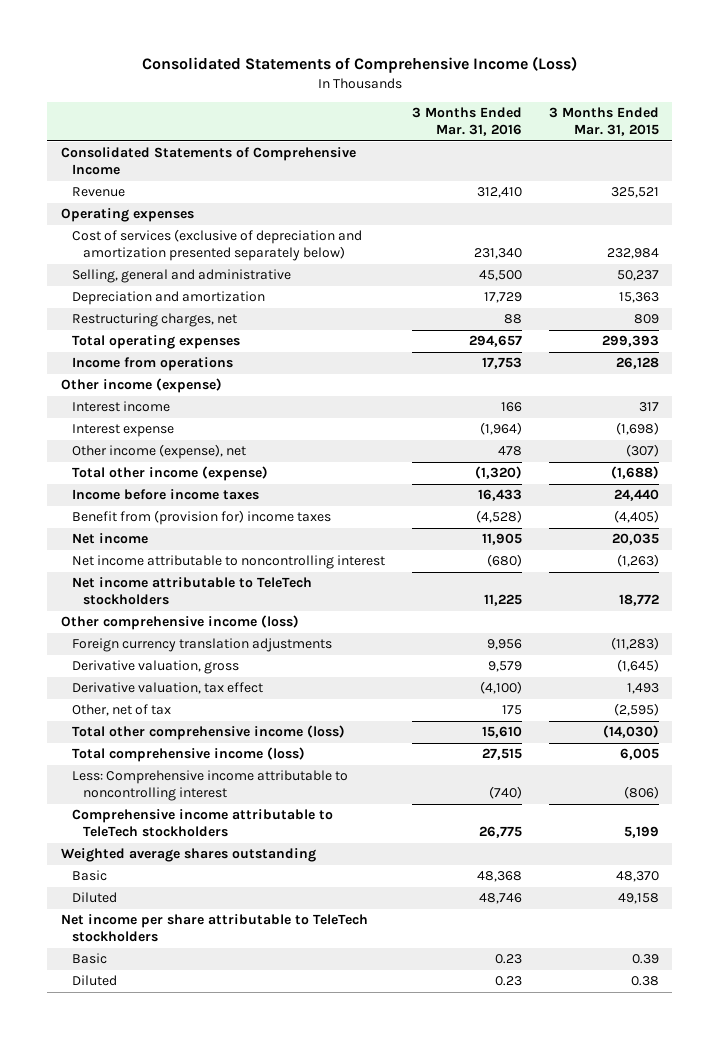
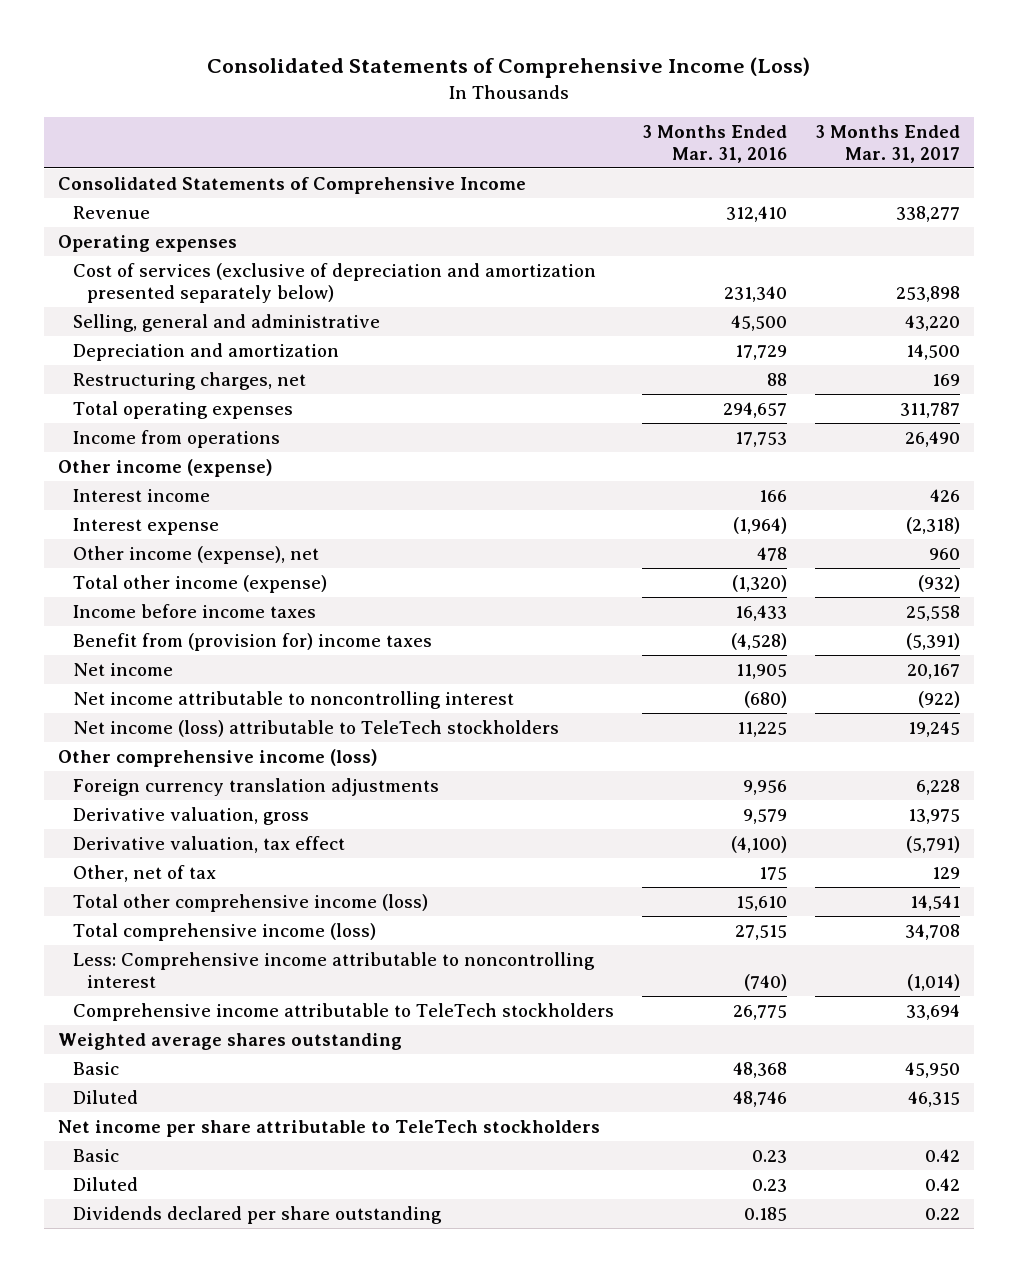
[548,106,659,137] 3 Months Ended Mar. 31, 2015 -> none
none -> [814,125,960,164] 3 Months Ended Mar. 31, 2017
[71,577,312,606] Net income attributable to TeleTech stockholders -> [72,719,559,737] Net income (loss) attributable to TeleTech stockholders
none -> [72,1205,442,1224] Dividends declared per share outstanding

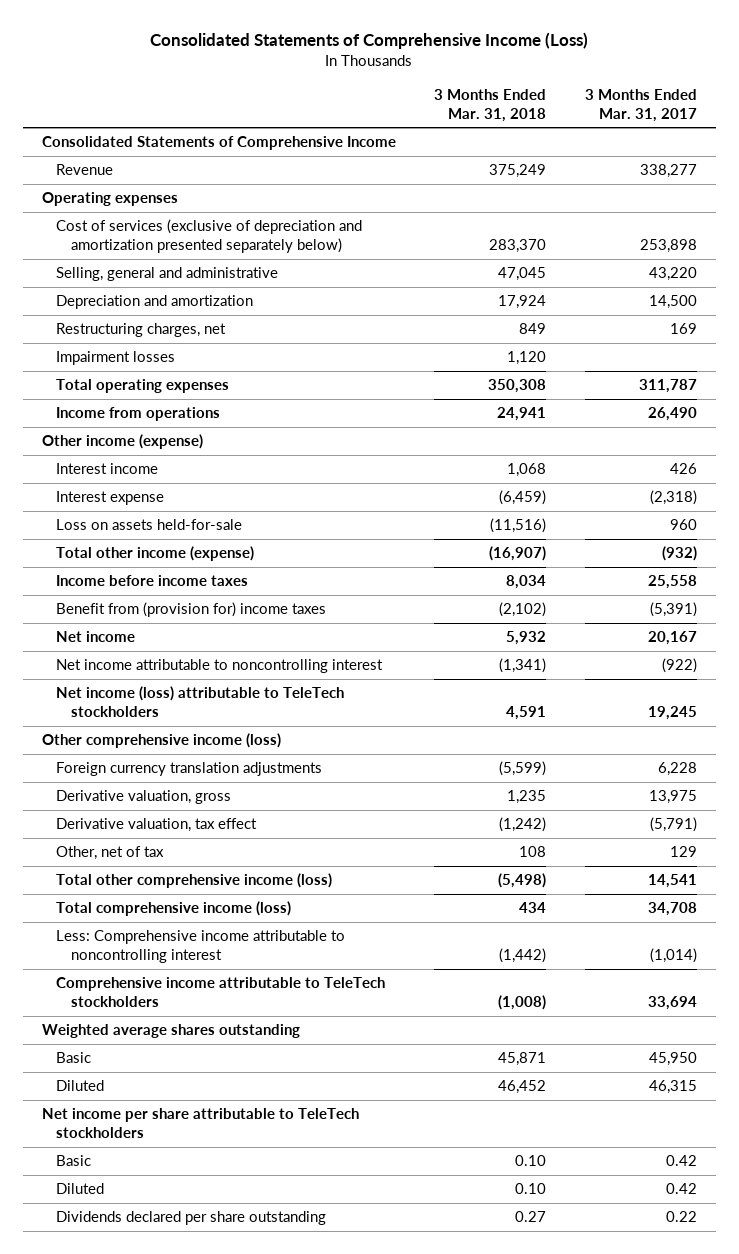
[641,125,787,164] 3 Months Ended Mar. 31, 2016 -> none
none -> [434,88,547,122] 3 Months Ended Mar. 31, 2018
none -> [56,351,176,366] Impairment losses
[72,545,319,564] Other income (expense), net -> none
none -> [56,519,243,531] Loss on assets held-for-sale

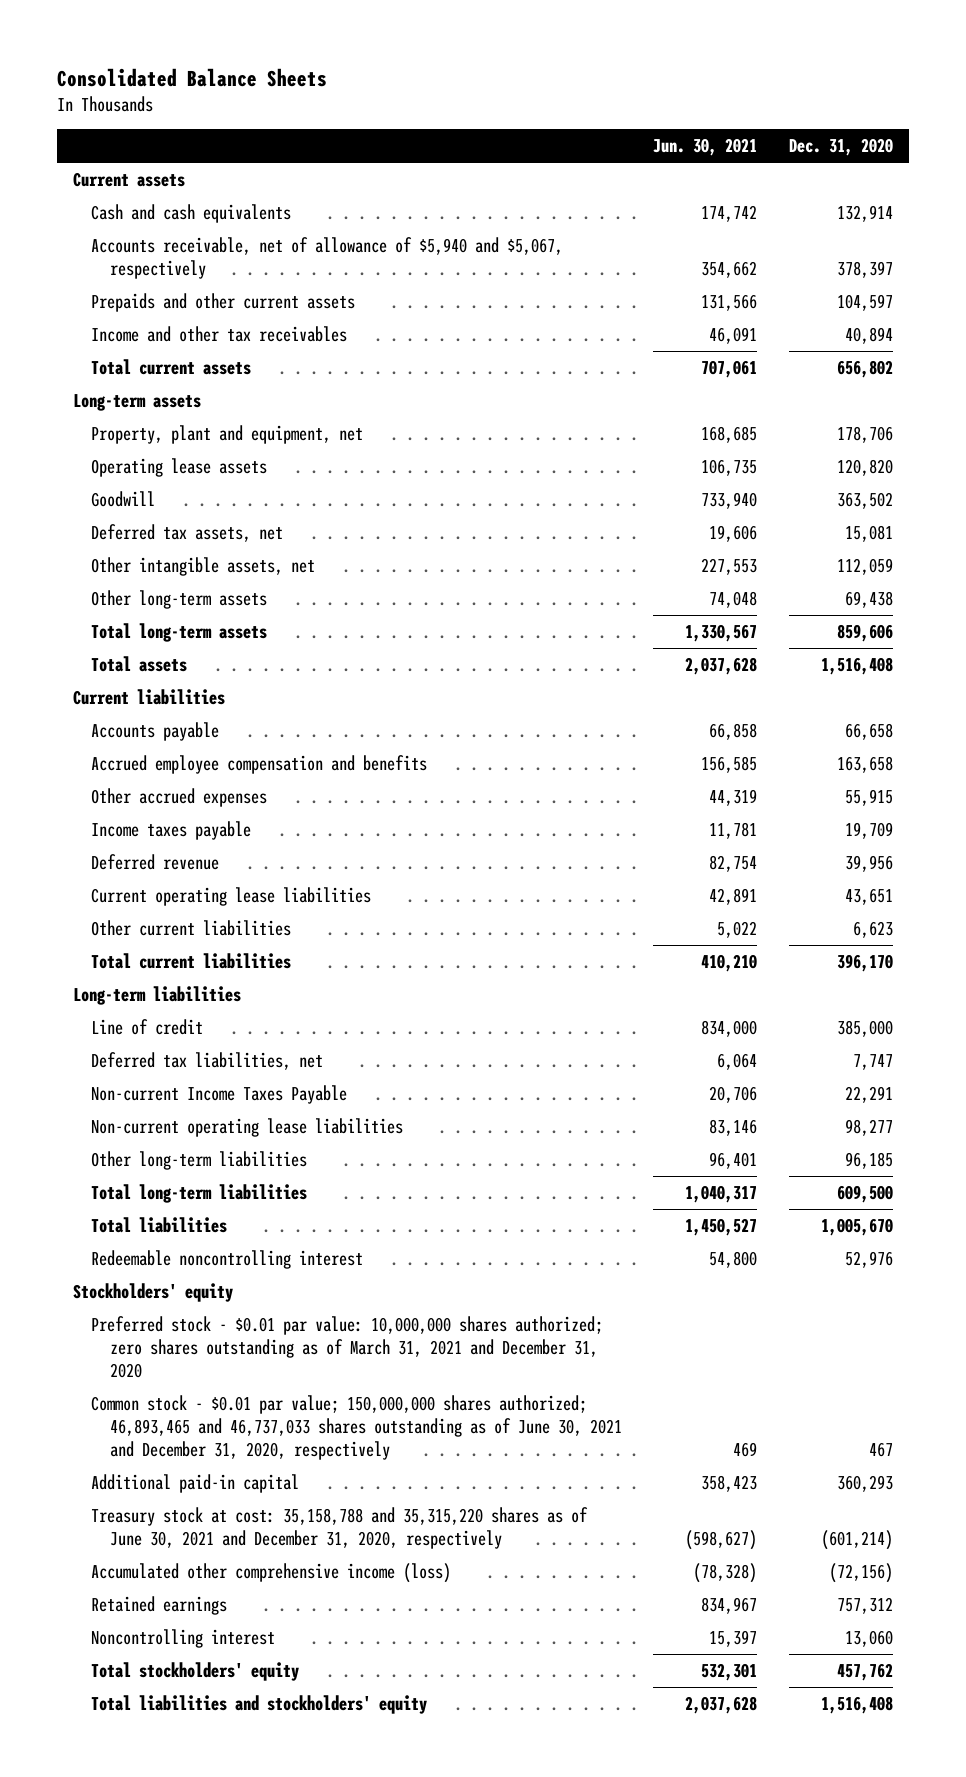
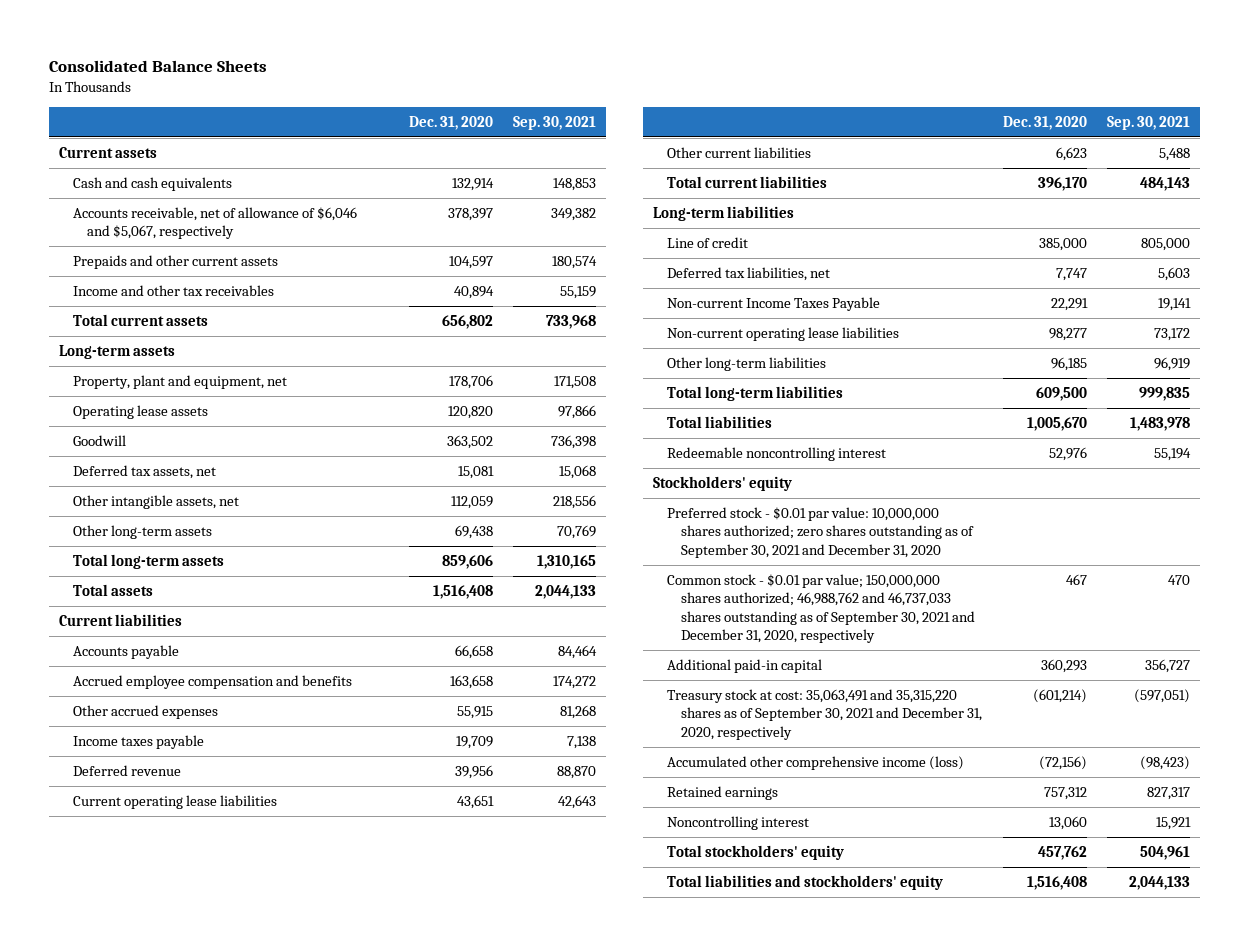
[653,138,758,157] Jun. 30, 2021 -> none
none -> [513,115,597,130] Sep. 30, 2021
[91,236,564,280] Accounts receivable, net of allowance of $5,940 and $5,067, respectively -> [73,206,358,240] Accounts receivable, net of allowance of $6,046 and $5,067, respectively
[91,1315,604,1379] Preferred stock - $0.01 par value: 10,000,000 shares authorized; zero shares outstanding as of March 31, 2021 and December 31, 2020 -> [667,506,975,558] Preferred stock - $0.01 par value: 10,000,000 shares authorized; zero shares outstanding as of September 30, 2021 and December 31, 2020
[91,1394,622,1461] Common stock - $0.01 par value; 150,000,000 shares authorized; 46,893,465 and 46,737,033 shares outstanding as of June 30, 2021 and December 31, 2020, respectively -> [667,573,976,644] Common stock - $0.01 par value; 150,000,000 shares authorized; 46,988,762 and 46,737,033 shares outstanding as of September 30, 2021 and December 31, 2020, respectively
[91,1506,589,1550] Treasury stock at cost: 35,158,788 and 35,315,220 shares as of June 30, 2021 and December 31, 2020, respectively -> [667,688,983,740] Treasury stock at cost: 35,063,491 and 35,315,220 shares as of September 30, 2021 and December 31, 2020, respectively

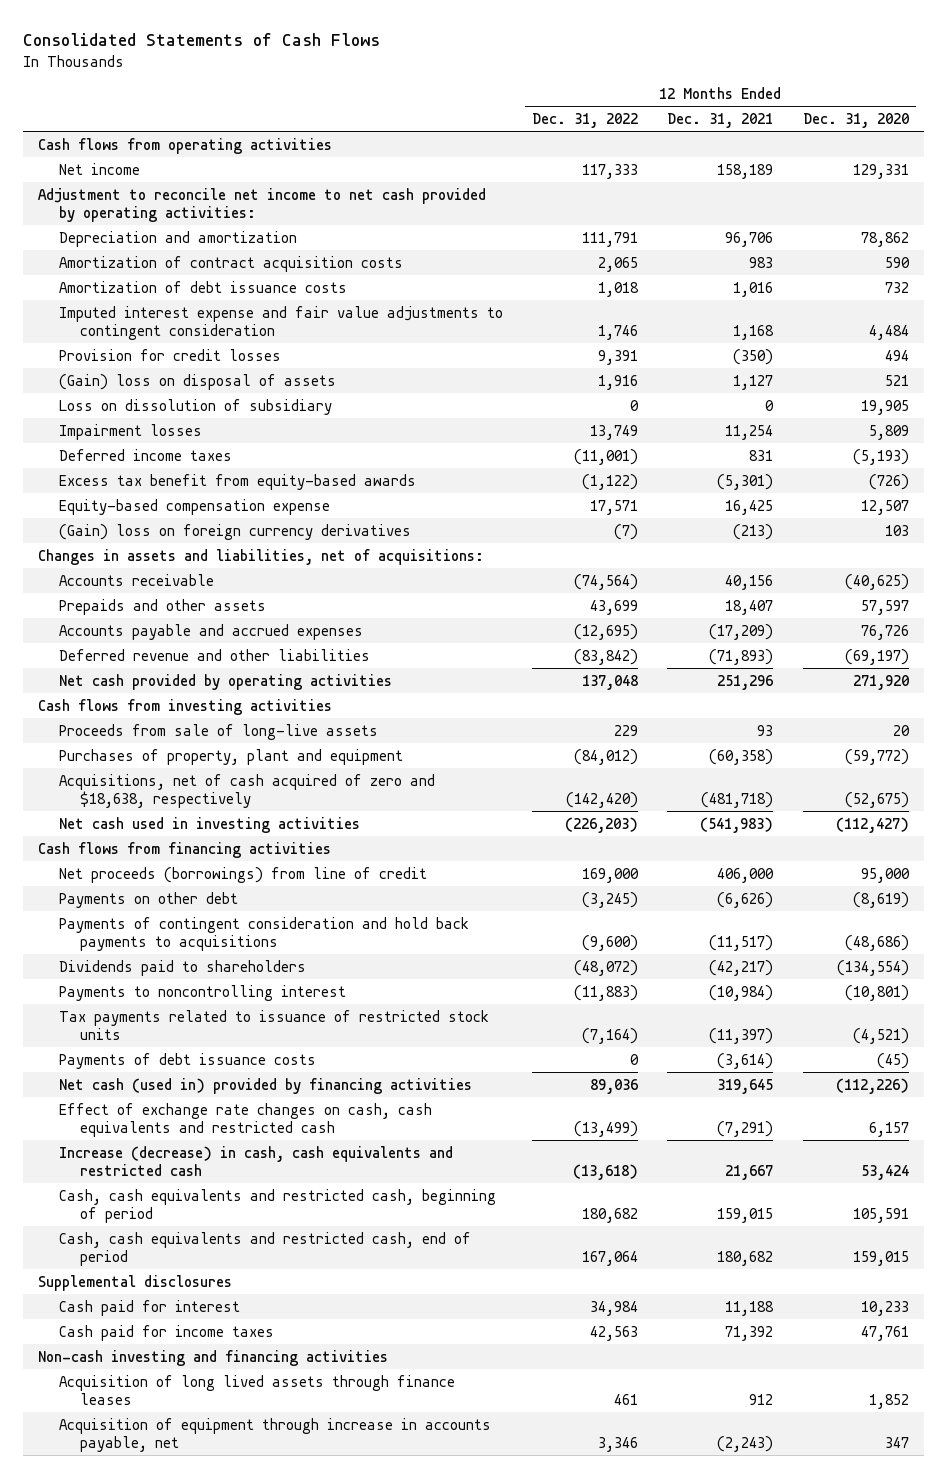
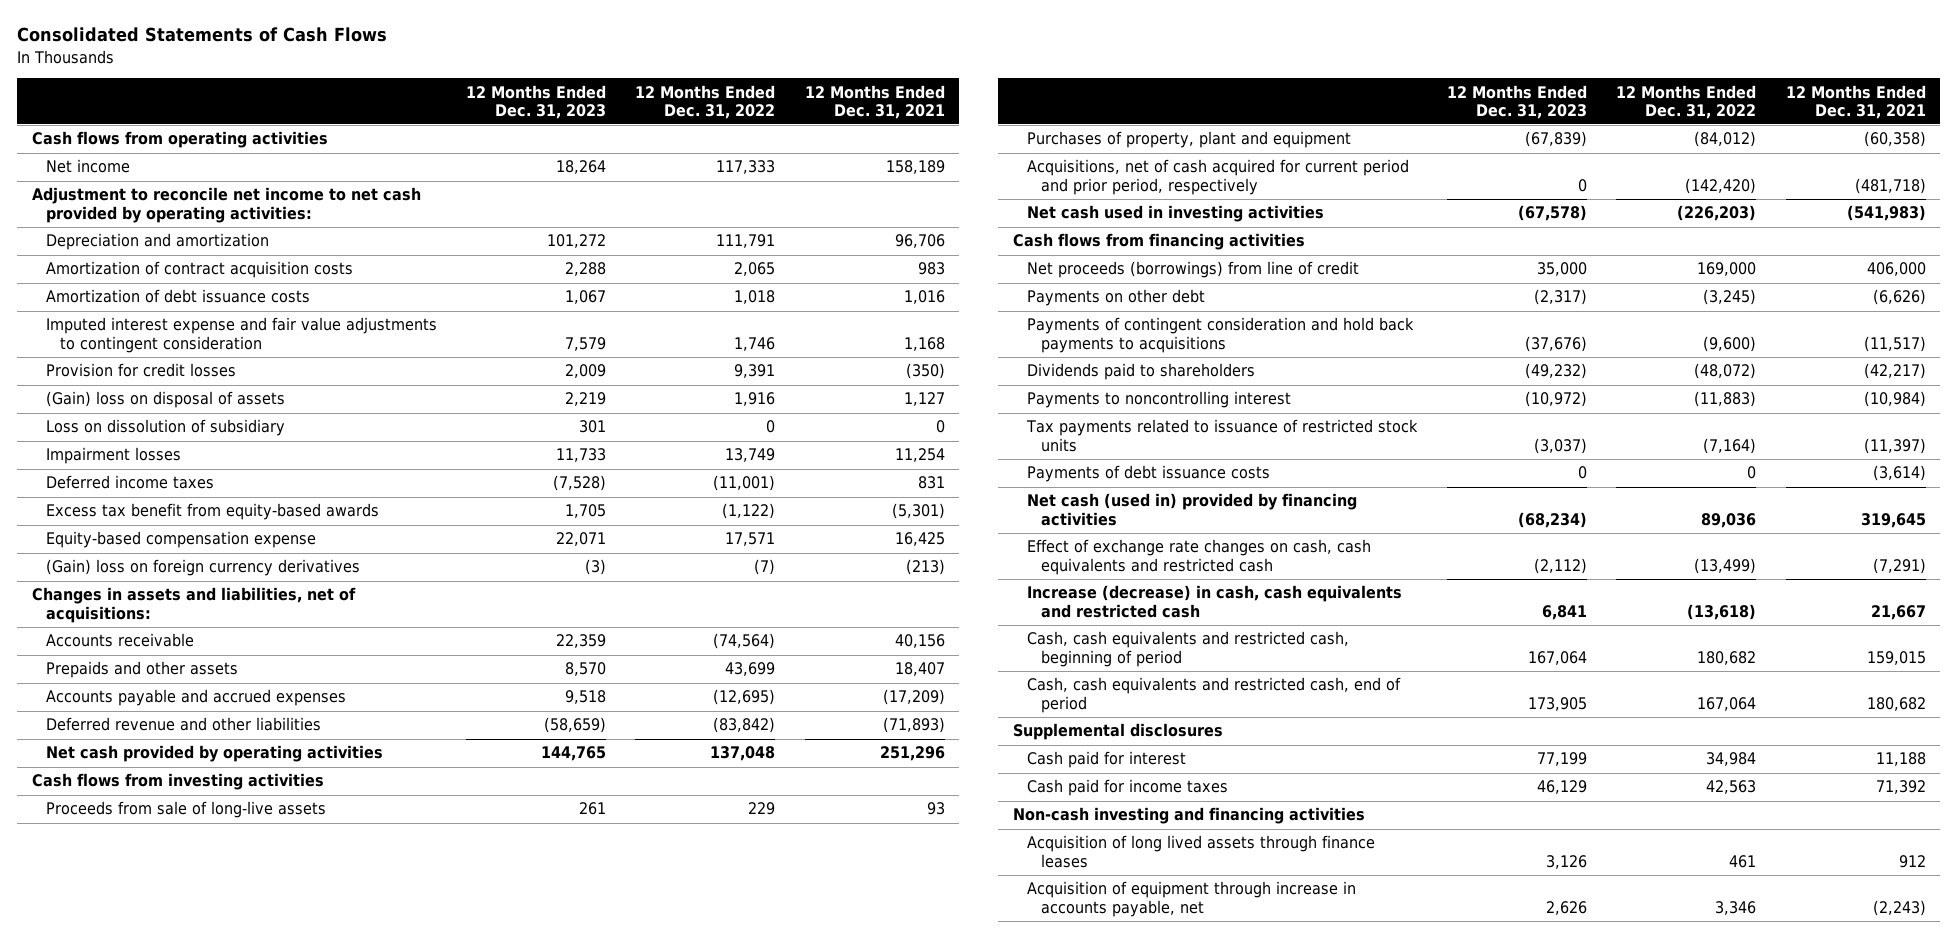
[802,113,909,129] Dec. 31, 2020 -> none
none -> [466,84,607,119] 12 Months Ended Dec. 31, 2023
[58,773,435,808] Acquisitions, net of cash acquired of zero and $18,638, respectively -> [1026,159,1409,195] Acquisitions, net of cash acquired for current period and prior period, respectively

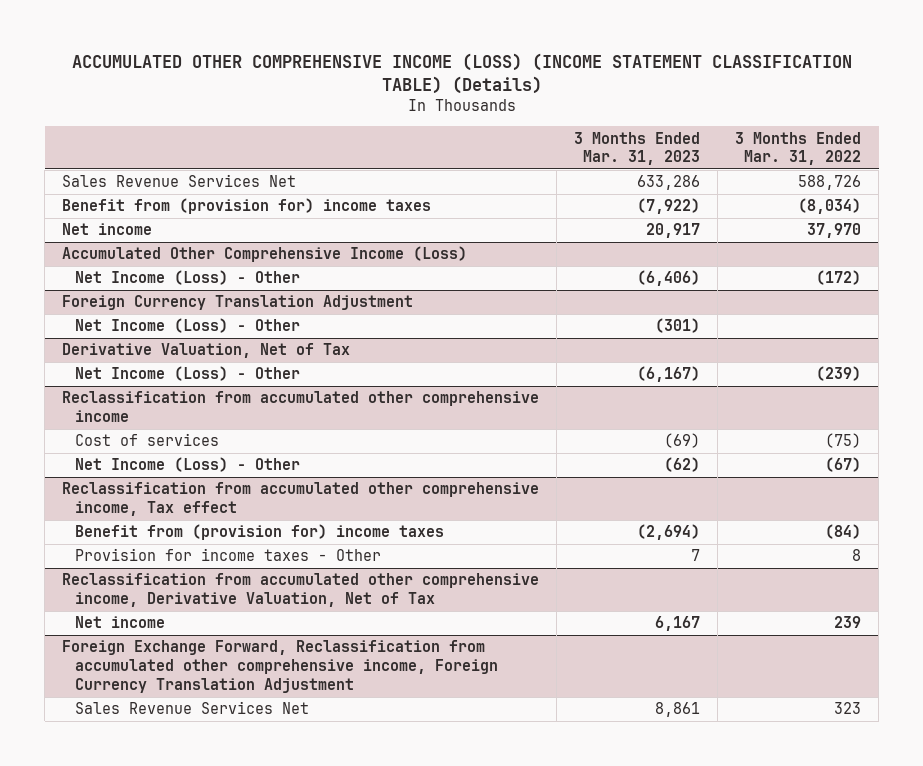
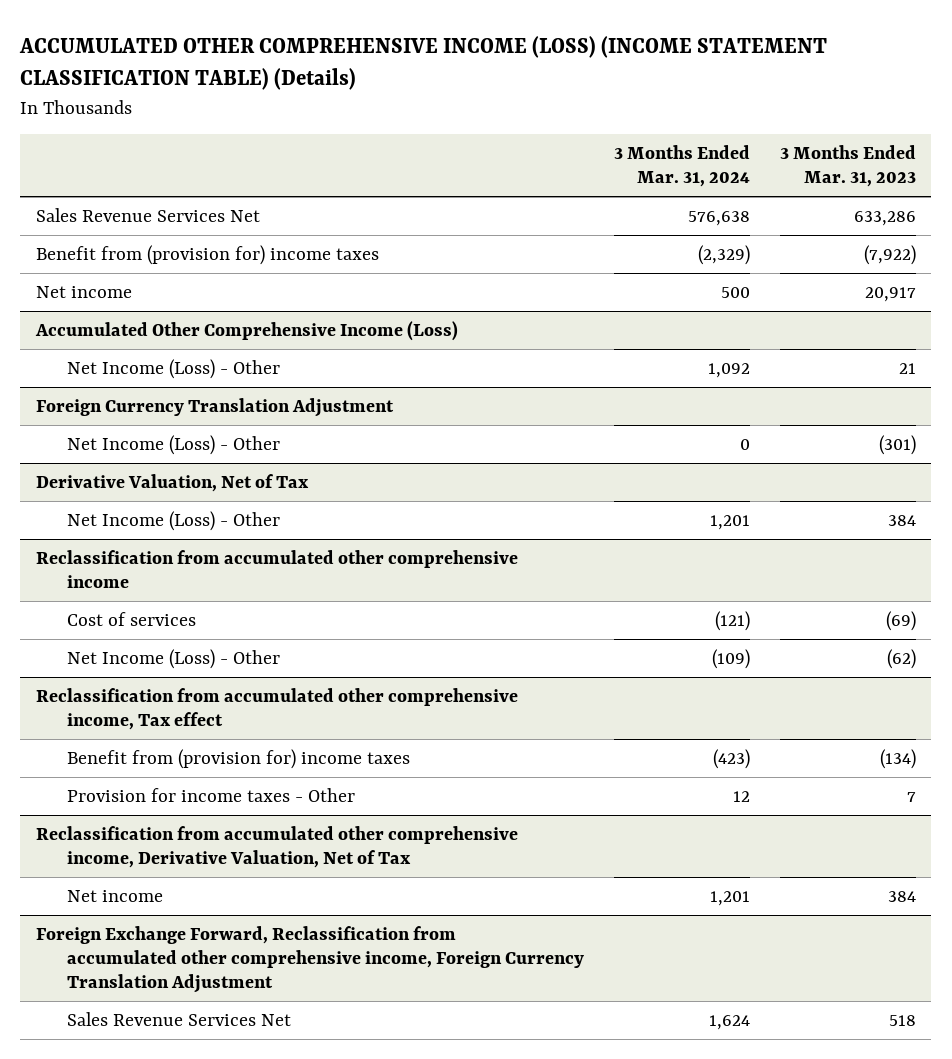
[735,131,862,166] 3 Months Ended Mar. 31, 2022 -> none
none -> [614,145,751,188] 3 Months Ended Mar. 31, 2024
[637,270,701,287] (6,406) -> [899,362,917,374] 21
[637,366,701,383] (6,167) -> [888,514,917,526] 384
[637,524,701,541] (2,694) -> [880,748,917,769] (134)
[655,616,701,632] 6,167 -> [888,890,917,902] 384
[655,702,701,718] 8,861 -> [889,1014,917,1026] 518

